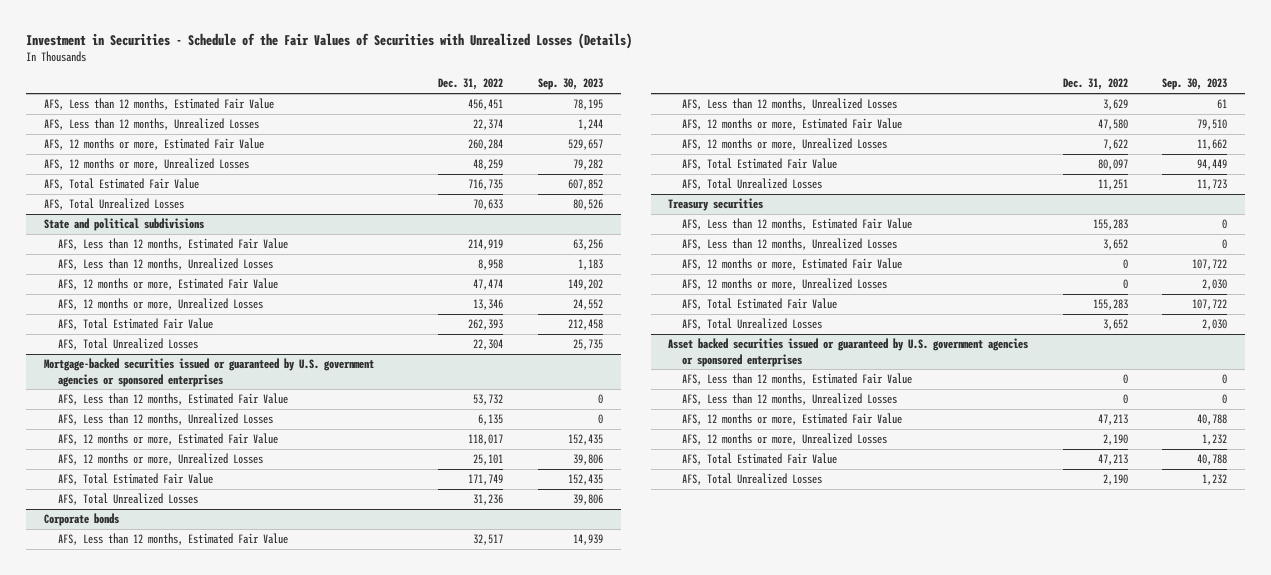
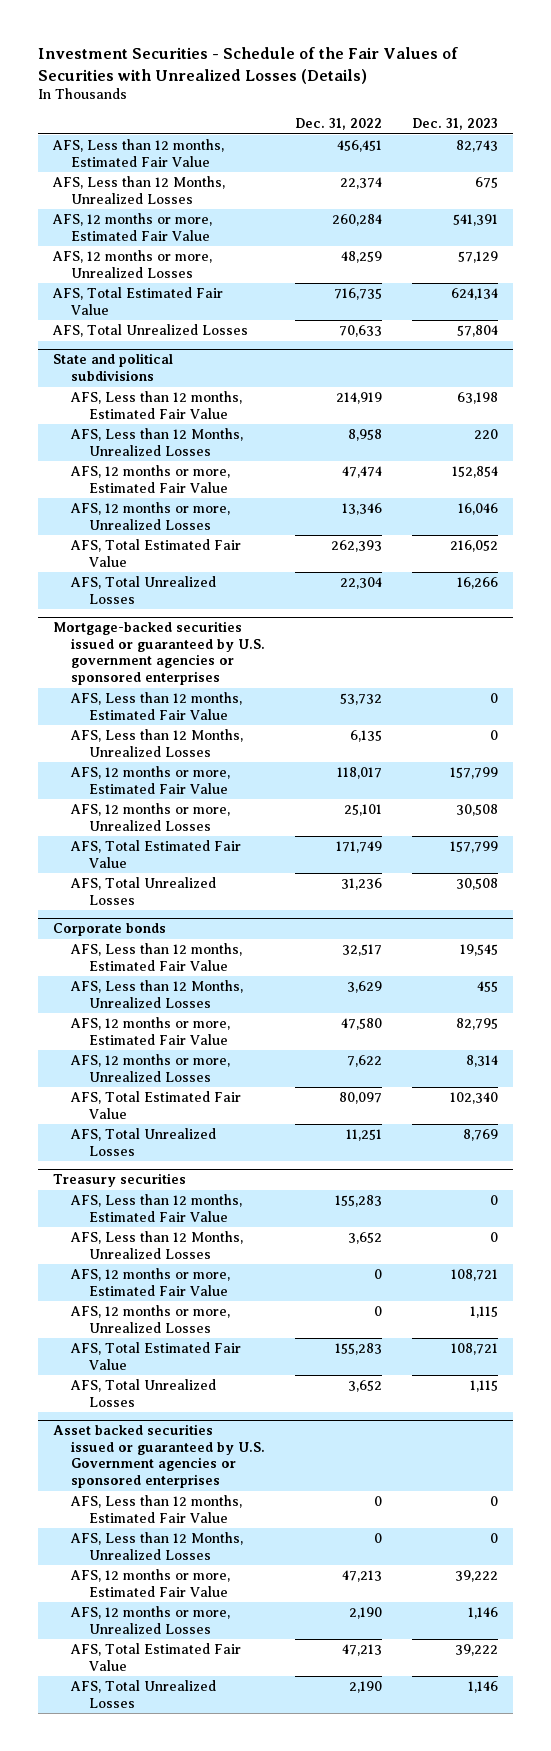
[26,33,633,50] Investment in Securities - Schedule of the Fair Values of Securities with Unrealized Losses (Details) -> [37,47,458,84] Investment Securities - Schedule of the Fair Values of Securities with Unrealized Losses (Details)
[538,78,604,91] Sep. 30, 2023 -> none
none -> [412,118,499,131] Dec. 31, 2023
[43,118,259,131] AFS, Less than 12 months, Unrealized Losses -> [51,176,225,204] AFS, Less than 12 Months, Unrealized Losses
[57,258,273,271] AFS, Less than 12 months, Unrealized Losses -> [70,428,244,456] AFS, Less than 12 Months, Unrealized Losses
[57,413,273,426] AFS, Less than 12 months, Unrealized Losses -> [70,729,244,757] AFS, Less than 12 Months, Unrealized Losses
[682,98,898,111] AFS, Less than 12 months, Unrealized Losses -> [70,980,244,1008] AFS, Less than 12 Months, Unrealized Losses
[682,238,898,251] AFS, Less than 12 months, Unrealized Losses -> [70,1231,244,1259] AFS, Less than 12 Months, Unrealized Losses
[668,338,1029,367] Asset backed securities issued or guaranteed by U.S. government agencies or sponsored enterprises -> [52,1424,266,1488] Asset backed securities issued or guaranteed by U.S. Government agencies or sponsored enterprises
[682,393,898,406] AFS, Less than 12 months, Unrealized Losses -> [70,1532,244,1560] AFS, Less than 12 Months, Unrealized Losses

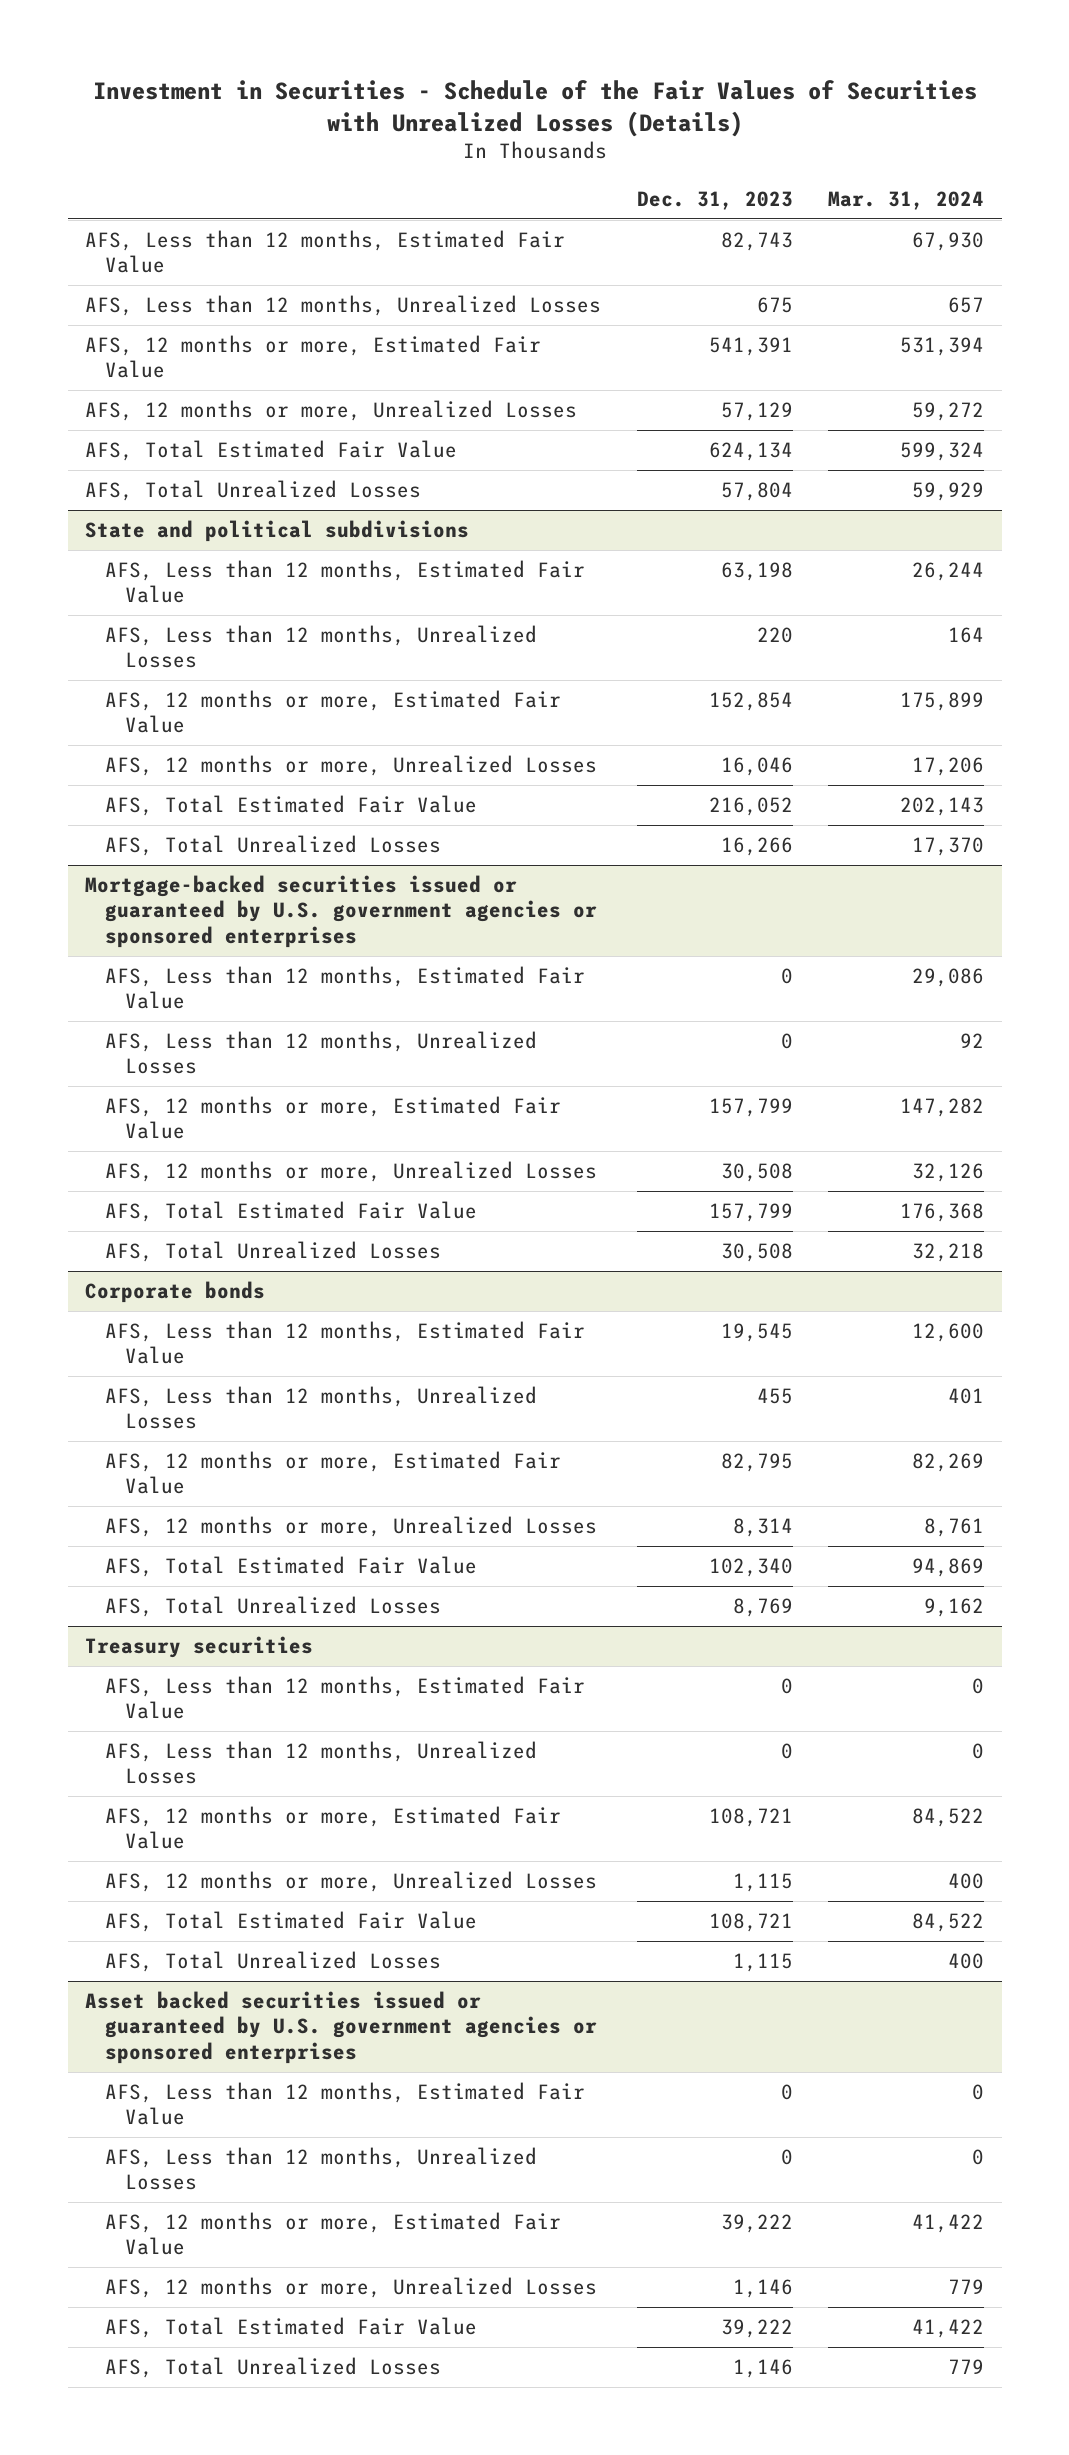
[37,47,458,84] Investment Securities - Schedule of the Fair Values of Securities with Unrealized Losses (Details) -> [92,80,977,137] Investment in Securities - Schedule of the Fair Values of Securities with Unrealized Losses (Details)
[295,118,383,131] Dec. 31, 2022 -> none
none -> [828,190,985,210] Mar. 31, 2024
[51,176,225,204] AFS, Less than 12 Months, Unrealized Losses -> [85,295,602,317] AFS, Less than 12 months, Unrealized Losses
[70,428,244,456] AFS, Less than 12 Months, Unrealized Losses -> [104,625,537,669] AFS, Less than 12 months, Unrealized Losses
[70,729,244,757] AFS, Less than 12 Months, Unrealized Losses -> [104,1031,537,1075] AFS, Less than 12 months, Unrealized Losses
[70,980,244,1008] AFS, Less than 12 Months, Unrealized Losses -> [104,1386,537,1430] AFS, Less than 12 months, Unrealized Losses
[70,1231,244,1259] AFS, Less than 12 Months, Unrealized Losses -> [104,1741,537,1785] AFS, Less than 12 months, Unrealized Losses
[52,1424,266,1488] Asset backed securities issued or guaranteed by U.S. Government agencies or sponsored enterprises -> [85,1991,597,2064] Asset backed securities issued or guaranteed by U.S. government agencies or sponsored enterprises
[70,1532,244,1560] AFS, Less than 12 Months, Unrealized Losses -> [104,2147,537,2191] AFS, Less than 12 months, Unrealized Losses

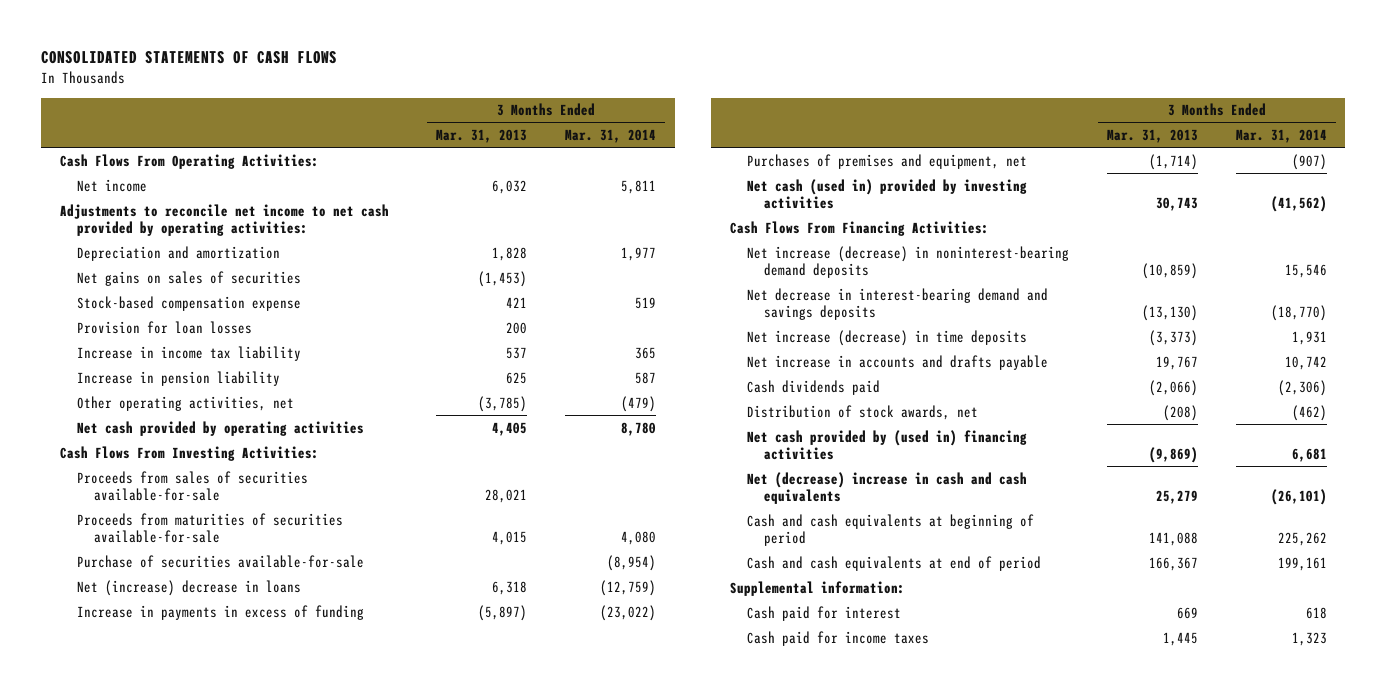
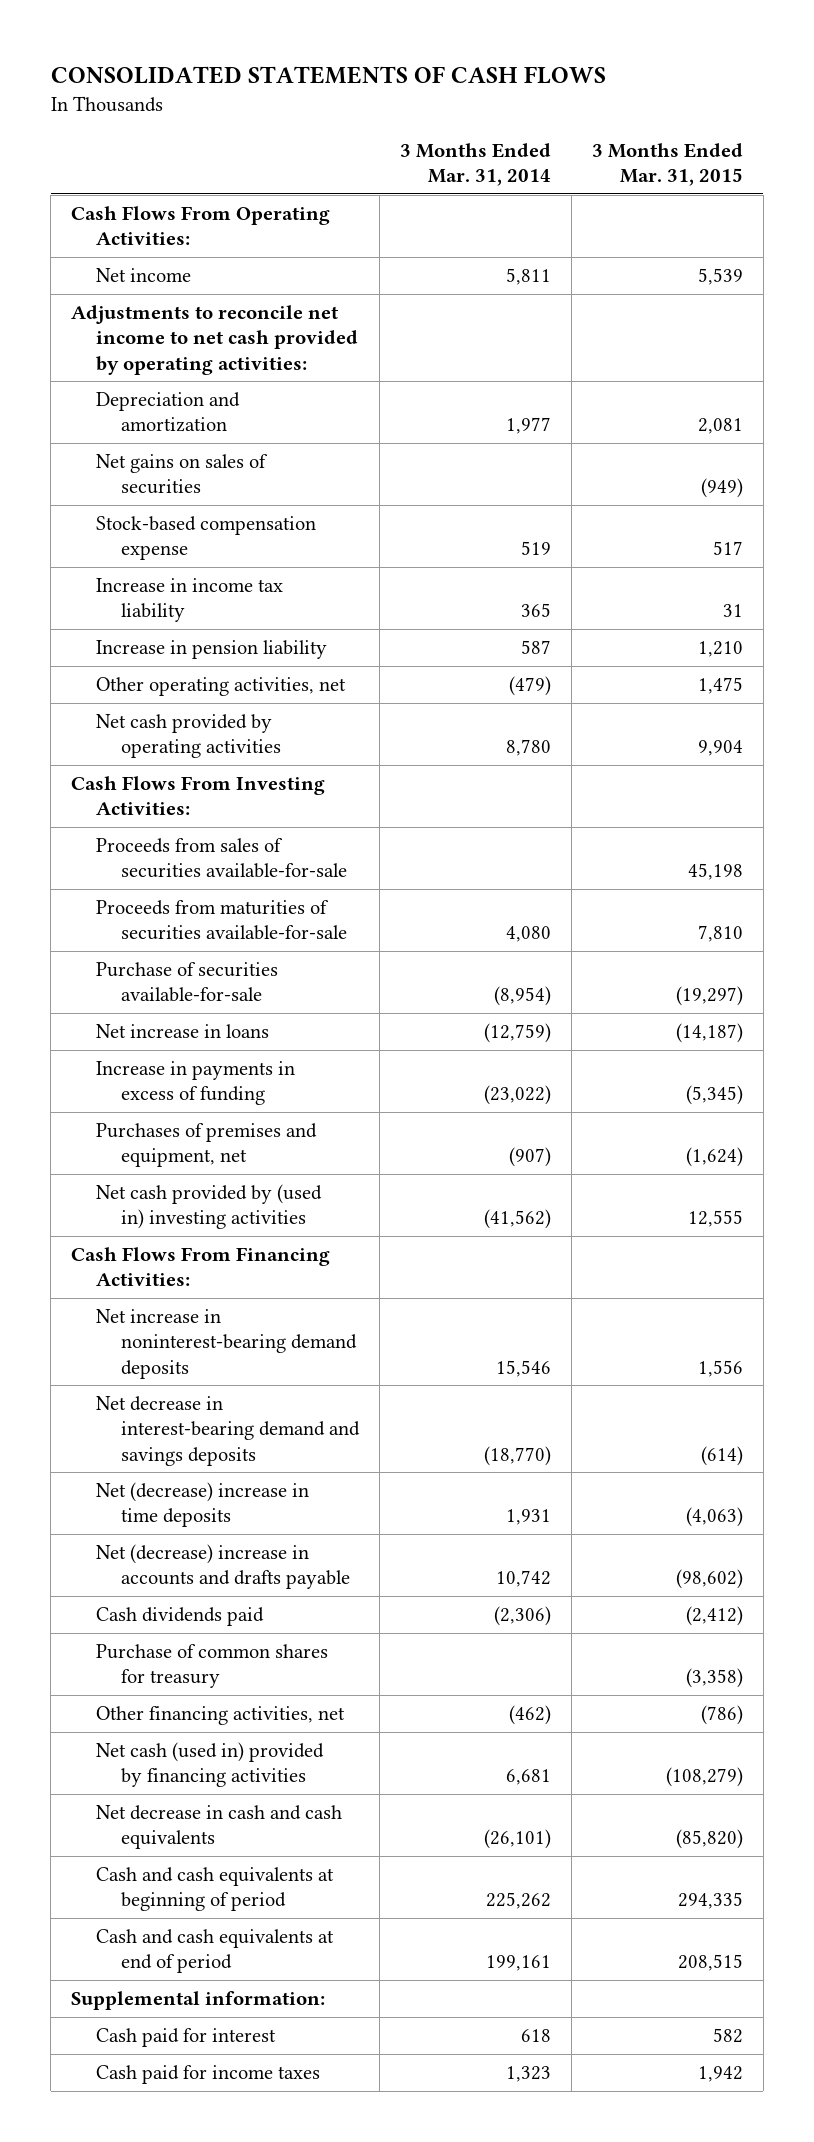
[436,129,528,144] Mar. 31, 2013 -> none
none -> [591,142,743,187] 3 Months Ended Mar. 31, 2015
[76,320,252,334] Provision for loan losses -> none
[76,579,301,596] Net (increase) decrease in loans -> [96,1023,270,1038] Net increase in loans
[747,178,1028,209] Net cash (used in) provided by investing activities -> [96,1183,323,1230] Net cash provided by (used in) investing activities
[747,245,1070,278] Net increase (decrease) in noninterest-bearing demand deposits -> [96,1308,357,1379] Net increase in noninterest-bearing demand deposits
[747,329,1028,346] Net increase (decrease) in time deposits -> [96,1481,310,1528] Net (decrease) increase in time deposits
[747,354,1049,370] Net increase in accounts and drafts payable -> [96,1543,350,1590] Net (decrease) increase in accounts and drafts payable
none -> [96,1643,329,1689] Purchase of common shares for treasury
[747,404,979,420] Distribution of stock awards, net -> [96,1705,346,1725] Other financing activities, net
[747,429,1028,460] Net cash provided by (used in) financing activities -> [96,1741,325,1788] Net cash (used in) provided by financing activities
[747,471,1028,504] Net (decrease) increase in cash and cash equivalents -> [96,1804,343,1850] Net decrease in cash and cash equivalents

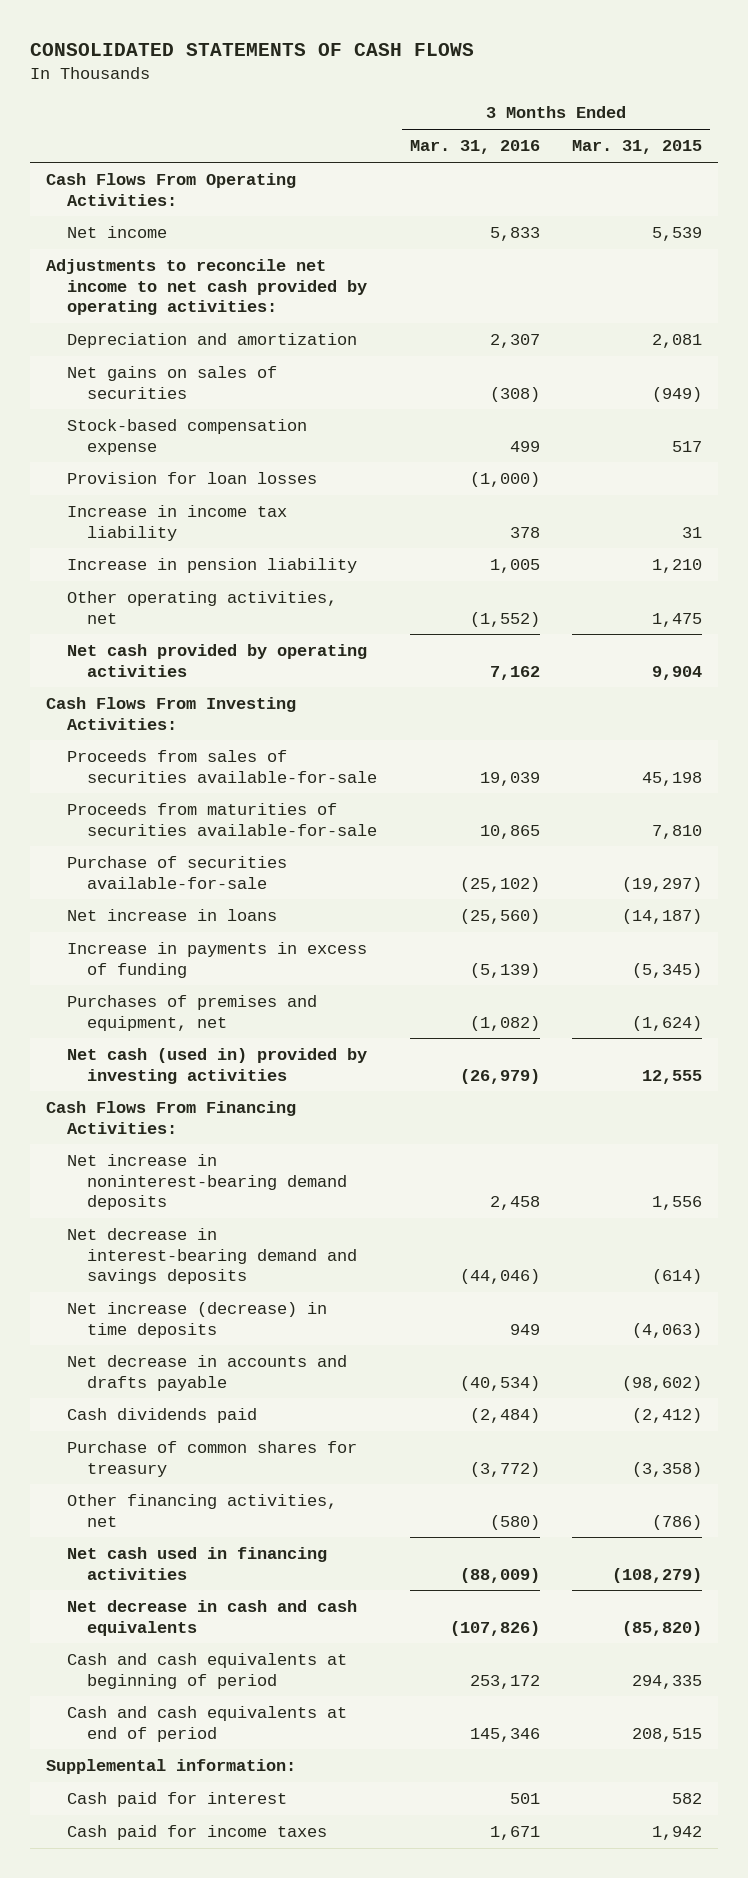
[399,142,551,187] 3 Months Ended Mar. 31, 2014 -> none
none -> [409,140,540,155] Mar. 31, 2016
none -> [66,472,317,485] Provision for loan losses
[96,1183,323,1230] Net cash provided by (used in) investing activities -> [66,1048,367,1084] Net cash (used in) provided by investing activities
[96,1481,310,1528] Net (decrease) increase in time deposits -> [66,1302,327,1338] Net increase (decrease) in time deposits
[96,1543,350,1590] Net (decrease) increase in accounts and drafts payable -> [66,1355,347,1391] Net decrease in accounts and drafts payable
[96,1741,325,1788] Net cash (used in) provided by financing activities -> [66,1547,327,1580] Net cash used in financing activities

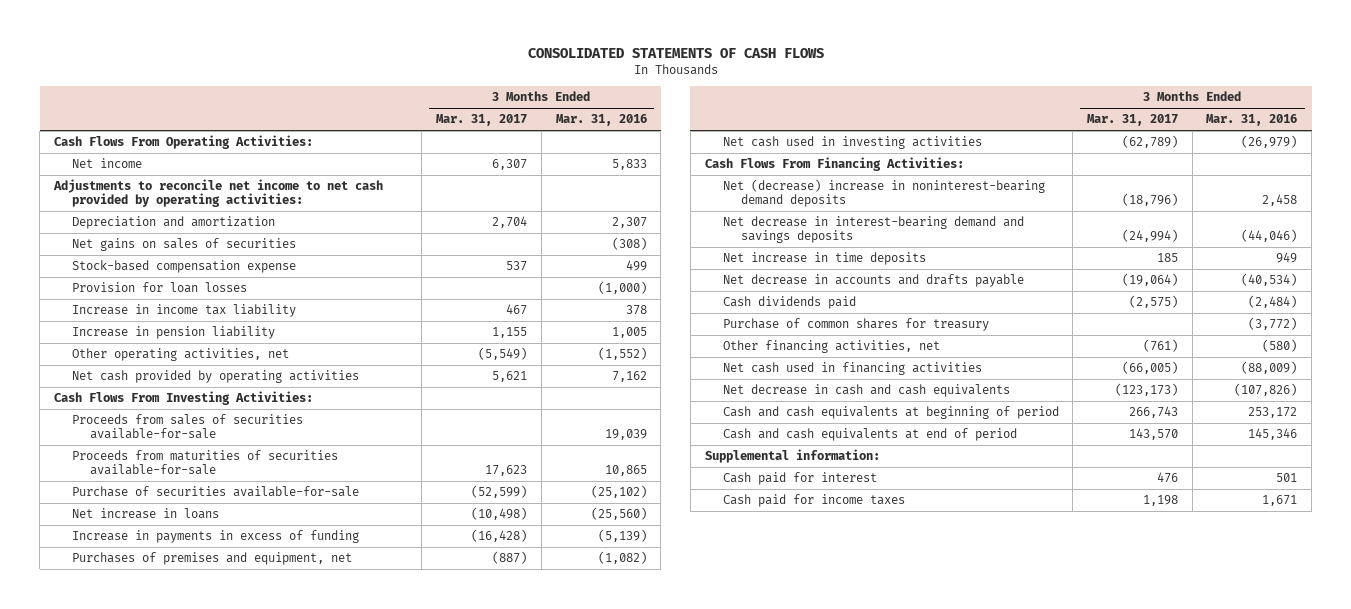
[572,140,703,155] Mar. 31, 2015 -> none
none -> [436,114,528,127] Mar. 31, 2017
[66,1048,367,1084] Net cash (used in) provided by investing activities -> [722,136,982,150] Net cash used in investing activities
[66,1154,348,1210] Net increase in noninterest-bearing demand deposits -> [722,179,1045,208] Net (decrease) increase in noninterest-bearing demand deposits
[66,1302,327,1338] Net increase (decrease) in time deposits -> [722,252,926,266] Net increase in time deposits

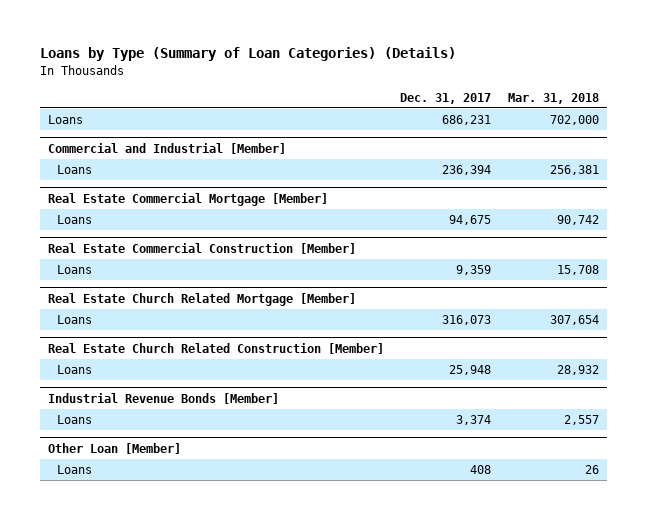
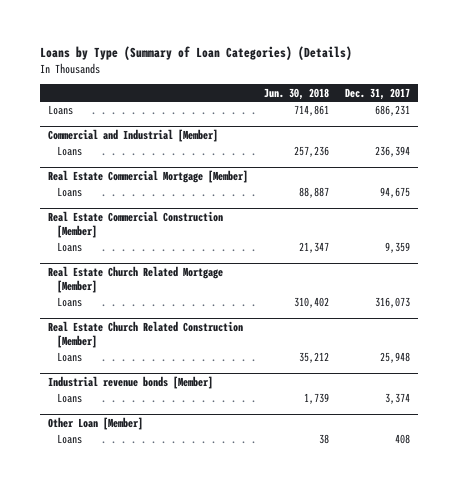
[507,92,599,104] Mar. 31, 2018 -> none
none -> [263,87,329,100] Jun. 30, 2018
[48,392,280,404] Industrial Revenue Bonds [Member] -> [47,375,213,389] Industrial revenue bonds [Member]

